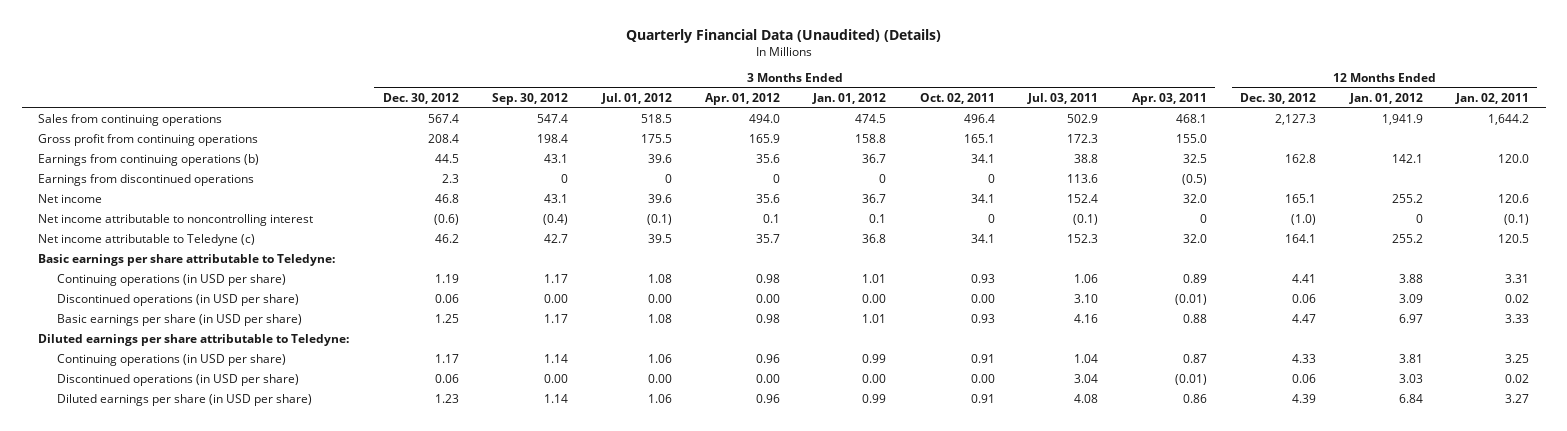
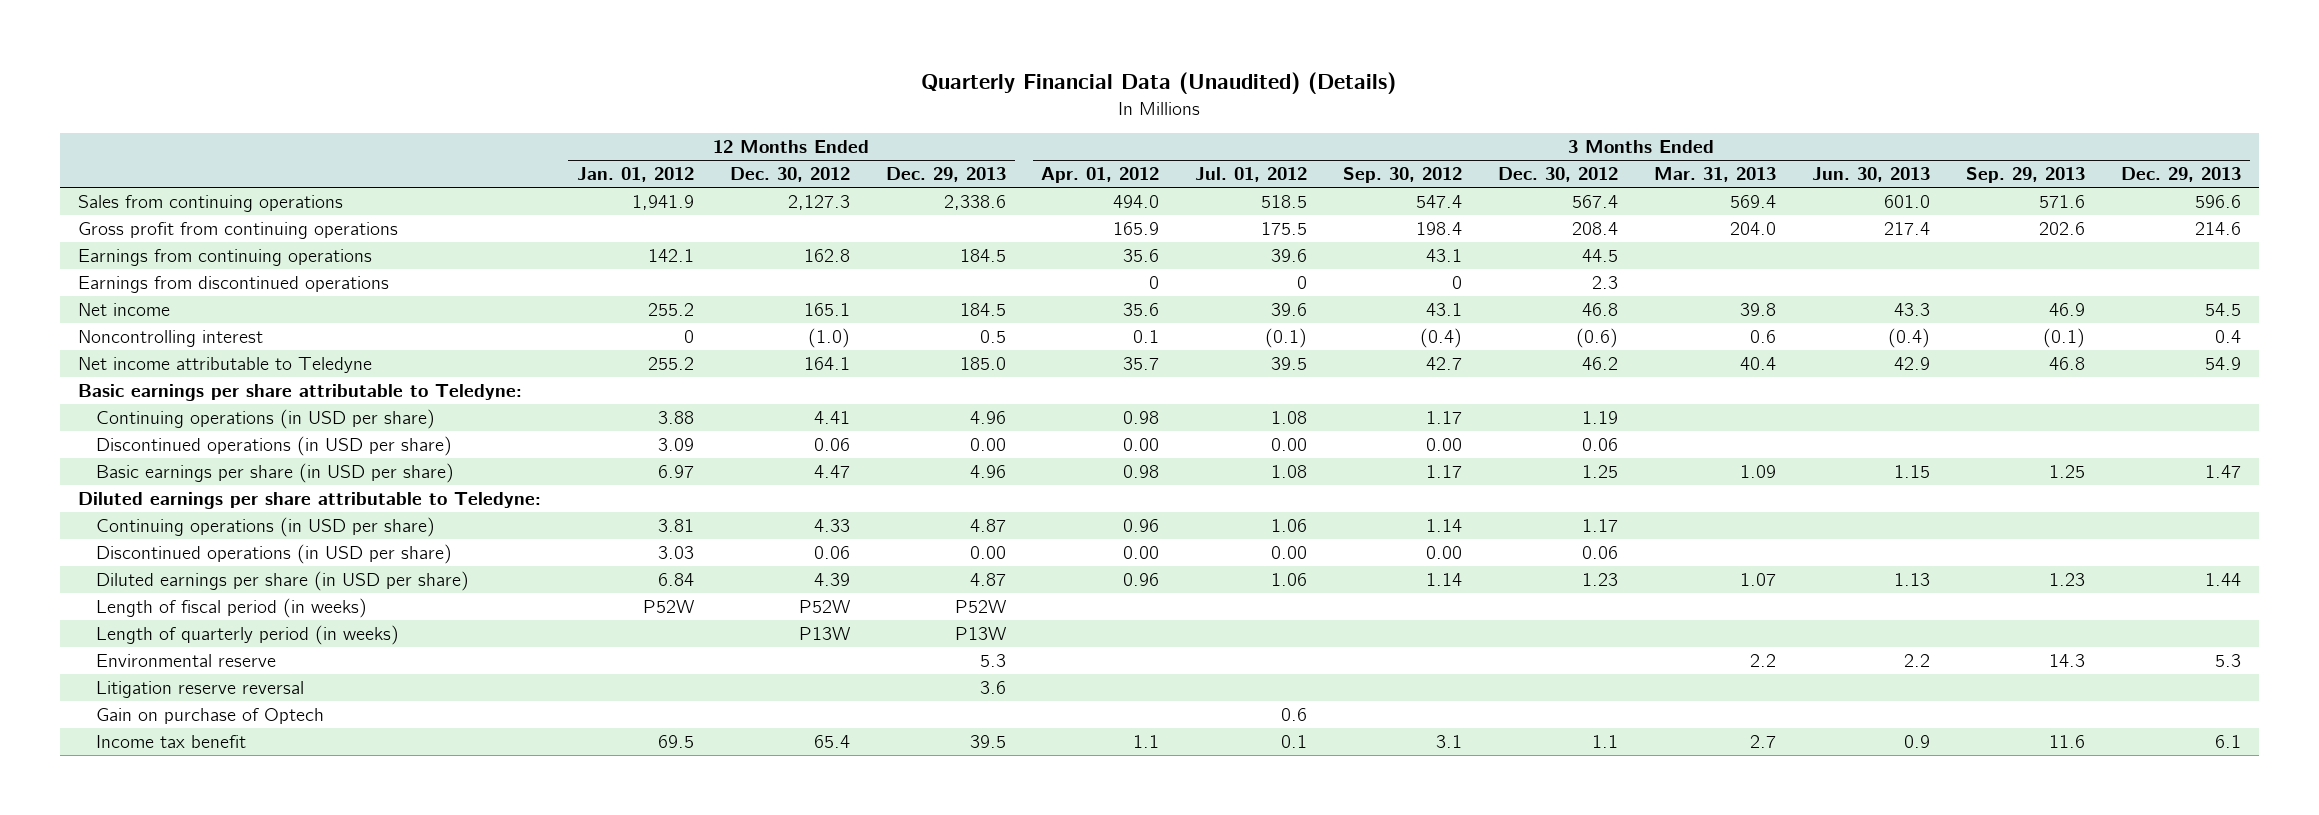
[812,92,887,104] Jan. 01, 2012 -> none
[919,92,995,104] Oct. 02, 2011 -> none
[1027,92,1099,104] Jul. 03, 2011 -> none
[1131,92,1207,105] Apr. 03, 2011 -> none
[1455,92,1530,104] Jan. 02, 2011 -> none
none -> [885,167,1006,183] Dec. 29, 2013
none -> [1654,167,1777,183] Mar. 31, 2013
none -> [1811,167,1930,183] Jun. 30, 2013
none -> [1965,167,2085,184] Sep. 29, 2013
none -> [2120,167,2241,183] Dec. 29, 2013
[38,154,260,167] Earnings from continuing operations (b) -> [77,248,372,266] Earnings from continuing operations
[38,214,314,227] Net income attributable to noncontrolling interest -> [77,329,263,347] Noncontrolling interest
[38,234,256,247] Net income attributable to Teledyne (c) -> [77,356,372,373] Net income attributable to Teledyne
none -> [95,597,367,618] Length of fiscal period (in weeks)
none -> [95,624,399,645] Length of quarterly period (in weeks)
none -> [95,653,276,667] Environmental reserve
none -> [95,680,304,698] Litigation reserve reversal
none -> [95,707,324,724] Gain on purchase of Optech
none -> [95,734,246,748] Income tax benefit

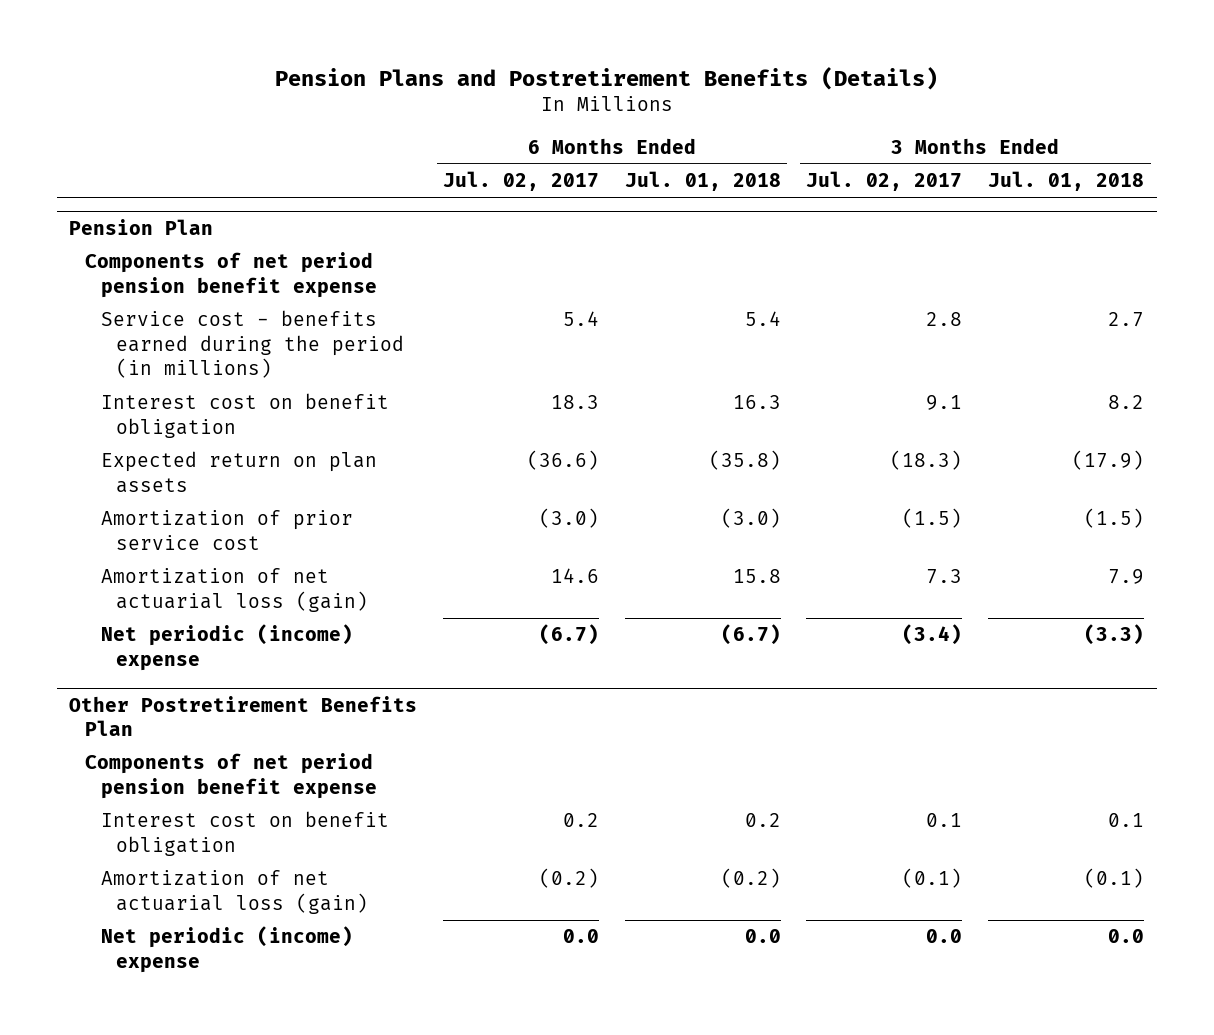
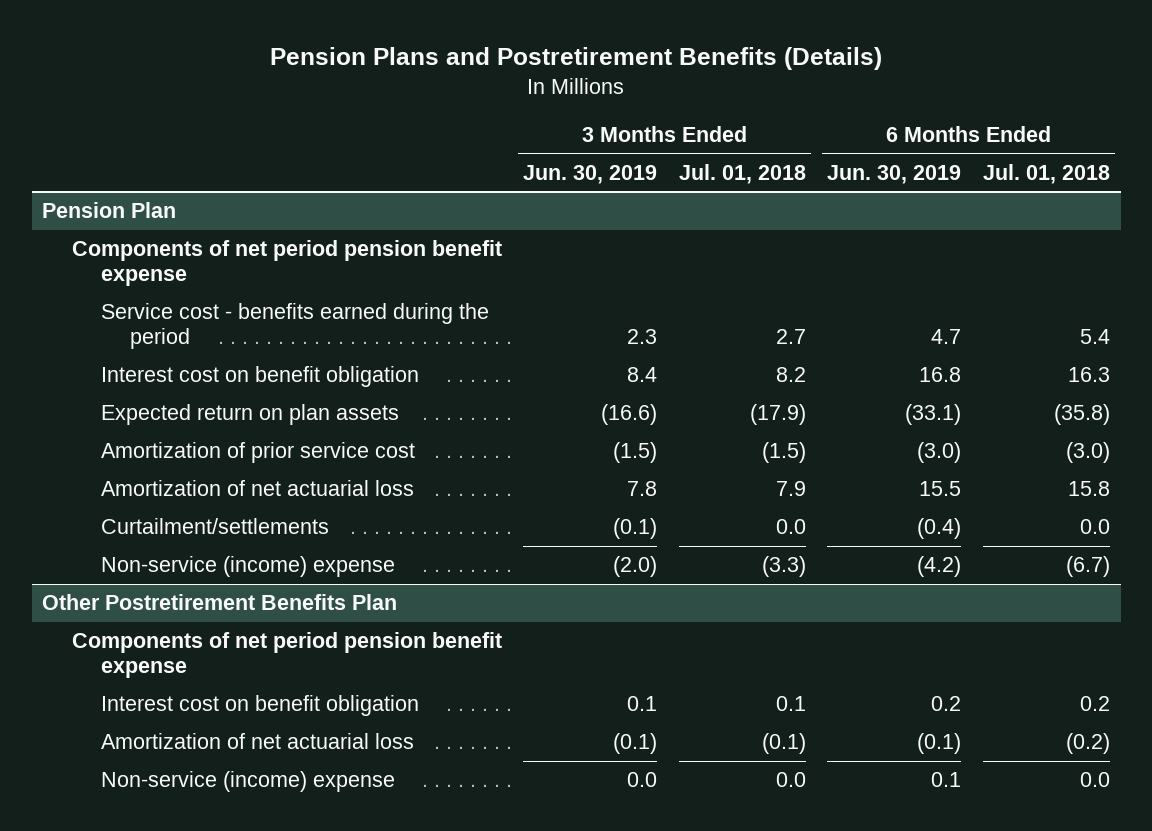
[443,171,600,192] Jul. 02, 2017 -> none
[806,171,963,192] Jul. 02, 2017 -> none
none -> [523,164,658,184] Jun. 30, 2019
none -> [827,164,962,184] Jun. 30, 2019
[100,310,405,379] Service cost - benefits earned during the period (in millions) -> [100,303,489,350] Service cost - benefits earned during the period
[100,568,369,612] Amortization of net actuarial loss (gain) -> [100,480,414,497] Amortization of net actuarial loss
none -> [100,518,329,535] Curtailment/settlements
[100,624,353,671] Net periodic (income) expense -> [100,556,395,578] Non-service (income) expense
[100,870,369,914] Amortization of net actuarial loss (gain) -> [100,733,414,750] Amortization of net actuarial loss
[100,926,353,973] Net periodic (income) expense -> [100,771,395,793] Non-service (income) expense

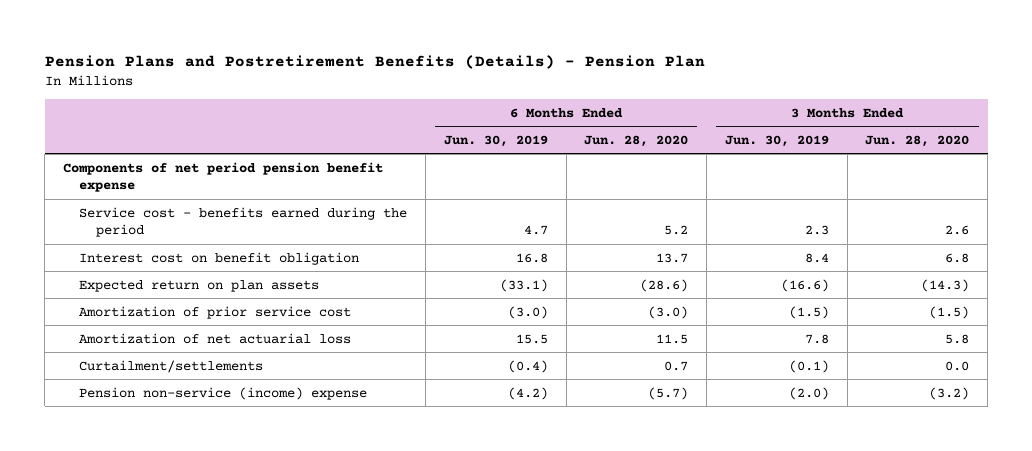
[270,46,883,70] Pension Plans and Postretirement Benefits (Details) -> [44,55,705,70] Pension Plans and Postretirement Benefits (Details) - Pension Plan
[678,163,806,184] Jul. 01, 2018 -> none
[982,163,1110,184] Jul. 01, 2018 -> none
none -> [584,134,689,147] Jun. 28, 2020
none -> [865,134,970,147] Jun. 28, 2020
[42,202,177,219] Pension Plan -> none
[42,594,398,611] Other Postretirement Benefits Plan -> none
[71,632,502,679] Components of net period pension benefit expense -> none
[100,695,419,717] Interest cost on benefit obligation -> none
[100,733,414,750] Amortization of net actuarial loss -> none
[100,771,395,793] Non-service (income) expense -> none
[100,556,395,578] Non-service (income) expense -> [79,386,368,400] Pension non-service (income) expense

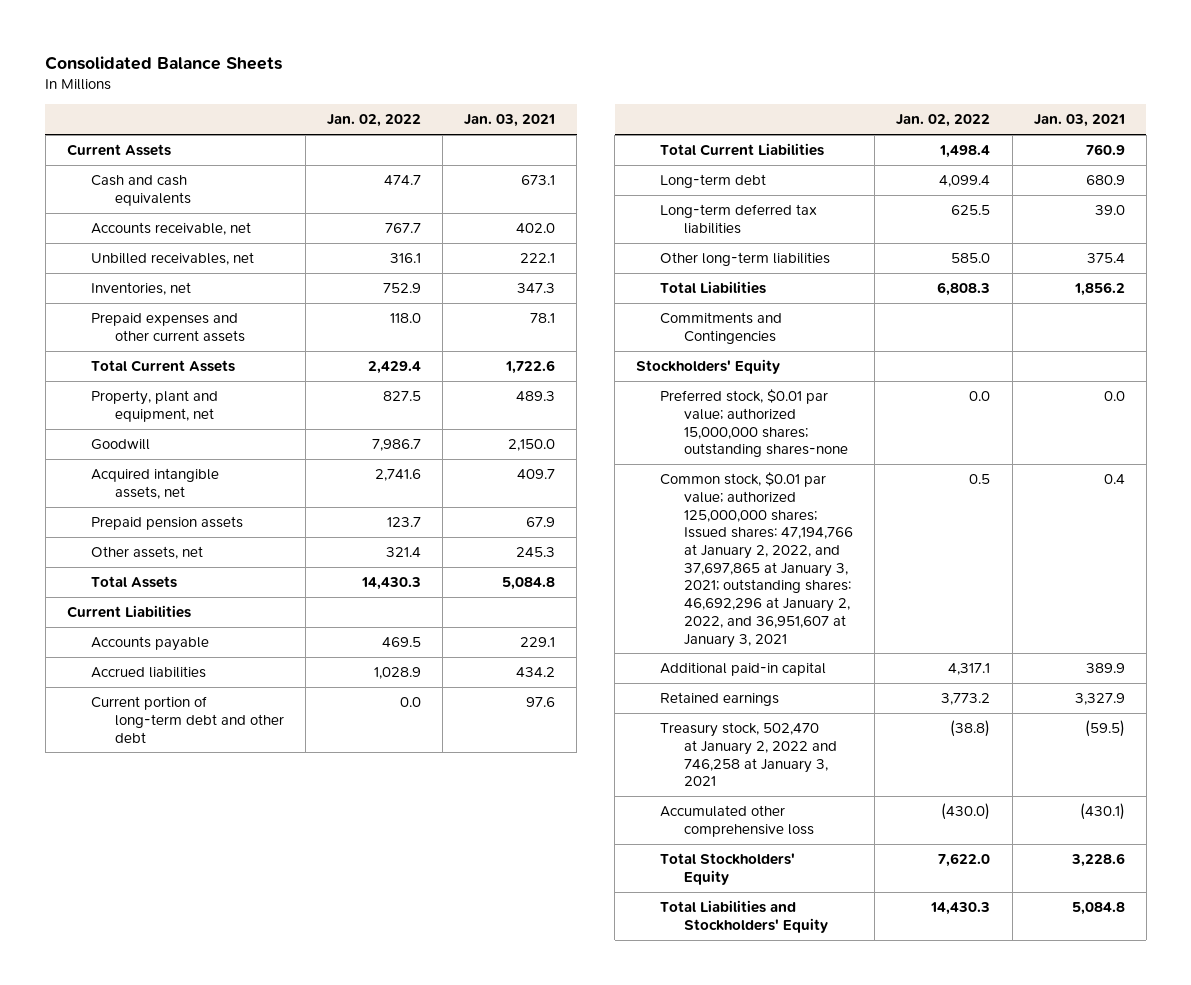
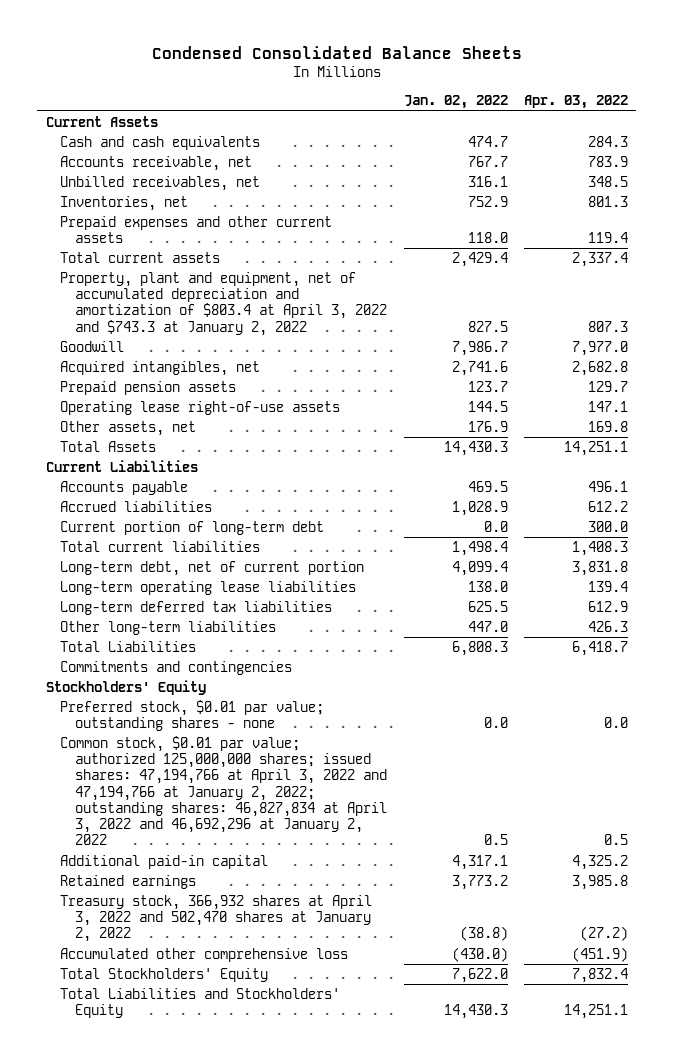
[45,55,283,70] Consolidated Balance Sheets -> [151,45,522,59] Condensed Consolidated Balance Sheets
[464,114,556,128] Jan. 03, 2021 -> none
none -> [523,95,628,110] Apr. 03, 2022
[90,360,235,373] Total Current Assets -> [60,251,221,263] Total current assets
[90,390,218,422] Property, plant and equipment, net -> [60,271,388,336] Property, plant and equipment, net of accumulated depreciation and amortization of $803.4 at April 3, 2022 and $743.3 at January 2, 2022
[90,468,219,499] Acquired intangible assets, net -> [60,360,261,376] Acquired intangibles, net
none -> [60,400,341,415] Operating lease right-of-use assets
[385,547,421,558] 321.4 -> [467,420,508,432] 176.9
[90,696,284,743] Current portion of long-term debt and other debt -> [60,520,325,535] Current portion of long-term debt
[660,143,825,157] Total Current Liabilities -> [60,540,261,552] Total current liabilities
[660,174,767,189] Long-term debt -> [60,560,365,576] Long-term debt, net of current portion
none -> [60,580,357,595] Long-term operating lease liabilities
[951,253,991,264] 585.0 -> [467,620,508,632] 447.0
[660,312,783,344] Commitments and Contingencies -> [60,660,293,675] Commitments and contingencies
[660,389,849,458] Preferred stock, $0.01 par value; authorized 15,000,000 shares; outstanding shares-none -> [60,699,325,732] Preferred stock, $0.01 par value; outstanding shares - none
[660,472,854,648] Common stock, $0.01 par value; authorized 125,000,000 shares; Issued shares: 47,194,766 at January 2, 2022, and 37,697,865 at January 3, 2021; outstanding shares: 46,692,296 at January 2, 2022, and 36,951,607 at January 3, 2021 -> [60,735,388,846] Common stock, $0.01 par value; authorized 125,000,000 shares; issued shares: 47,194,766 at April 3, 2022 and 47,194,766 at January 2, 2022; outstanding shares: 46,827,834 at April 3, 2022 and 46,692,296 at January 2, 2022
[660,722,838,787] Treasury stock, 502,470 at January 2, 2022 and 746,258 at January 3, 2021 -> [60,894,373,943] Treasury stock, 366,932 shares at April 3, 2022 and 502,470 shares at January 2, 2022

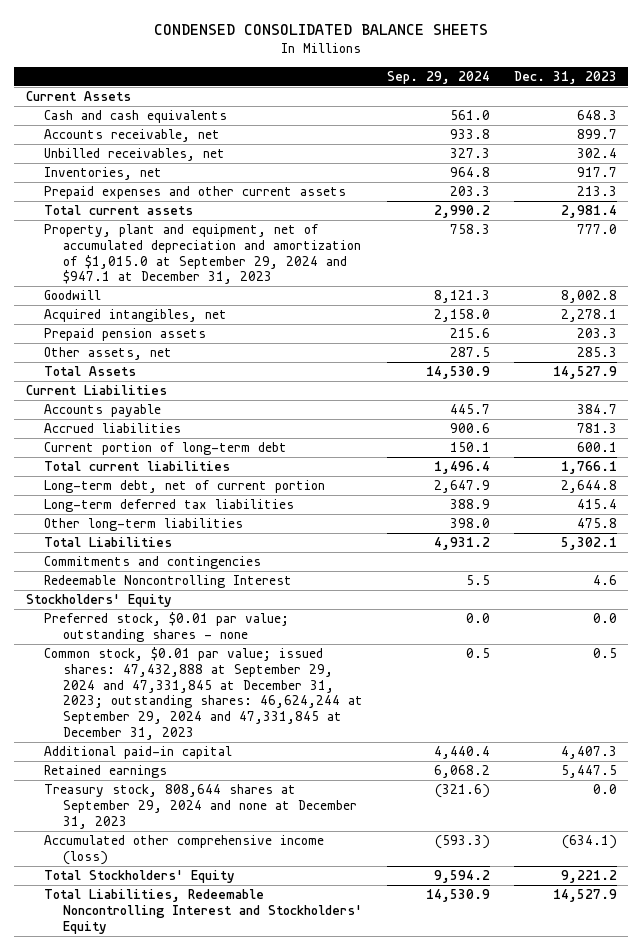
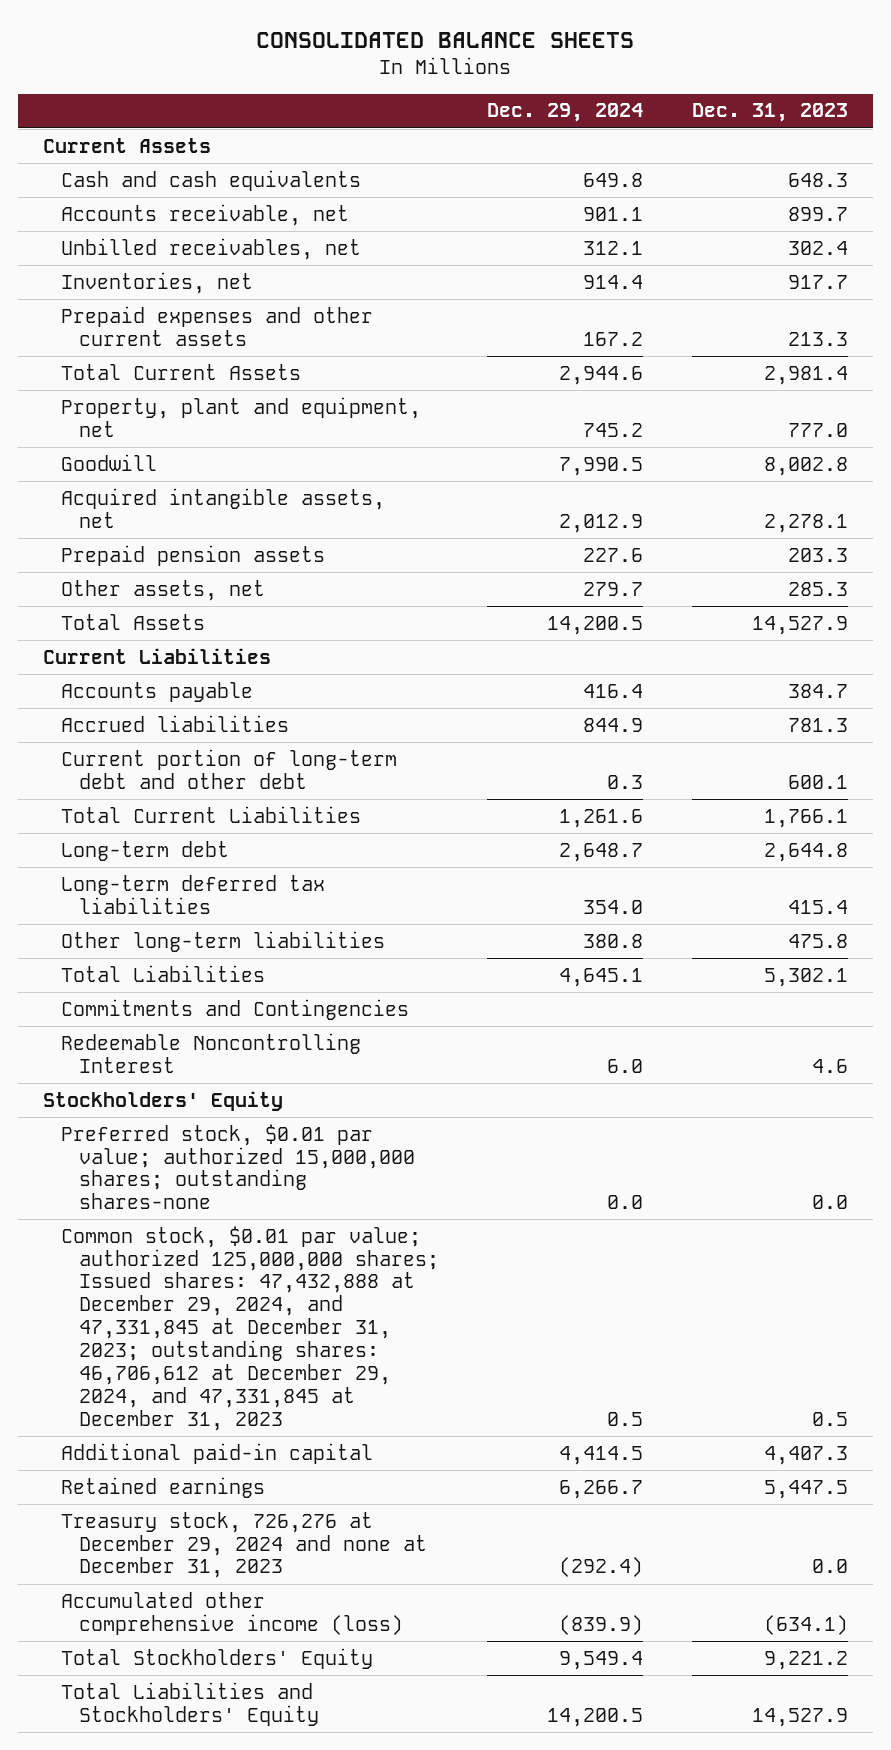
[154,23,489,35] CONDENSED CONSOLIDATED BALANCE SHEETS -> [256,32,635,49] CONSOLIDATED BALANCE SHEETS
[386,70,490,84] Sep. 29, 2024 -> none
none -> [487,103,644,123] Dec. 29, 2024
[44,205,194,216] Total current assets -> [60,363,301,380] Total Current Assets
[44,224,361,285] Property, plant and equipment, net of accumulated depreciation and amortization of $1,015.0 at September 29, 2024 and $947.1 at December 31, 2023 -> [60,396,421,437] Property, plant and equipment, net
[44,309,228,323] Acquired intangibles, net -> [60,487,385,528] Acquired intangible assets, net
[44,442,288,456] Current portion of long-term debt -> [60,748,397,789] Current portion of long-term debt and other debt
[44,461,231,472] Total current liabilities -> [60,805,361,823] Total Current Liabilities
[44,480,326,494] Long-term debt, net of current portion -> [60,840,229,861] Long-term debt
[44,556,262,570] Commitments and contingencies -> [60,998,409,1020] Commitments and Contingencies
[44,612,290,642] Preferred stock, $0.01 par value; outstanding shares - none -> [60,1123,415,1210] Preferred stock, $0.01 par value; authorized 15,000,000 shares; outstanding shares-none
[44,647,363,741] Common stock, $0.01 par value; issued shares: 47,432,888 at September 29, 2024 and 47,331,845 at December 31, 2023; outstanding shares: 46,624,244 at September 29, 2024 and 47,331,845 at December 31, 2023 -> [60,1225,439,1431] Common stock, $0.01 par value; authorized 125,000,000 shares; Issued shares: 47,432,888 at December 29, 2024, and 47,331,845 at December 31, 2023; outstanding shares: 46,706,612 at December 29, 2024, and 47,331,845 at December 31, 2023
[44,784,357,829] Treasury stock, 808,644 shares at September 29, 2024 and none at December 31, 2023 -> [60,1511,427,1579] Treasury stock, 726,276 at December 29, 2024 and none at December 31, 2023
[44,889,362,934] Total Liabilities, Redeemable Noncontrolling Interest and Stockholders' Equity -> [60,1681,319,1726] Total Liabilities and Stockholders' Equity

